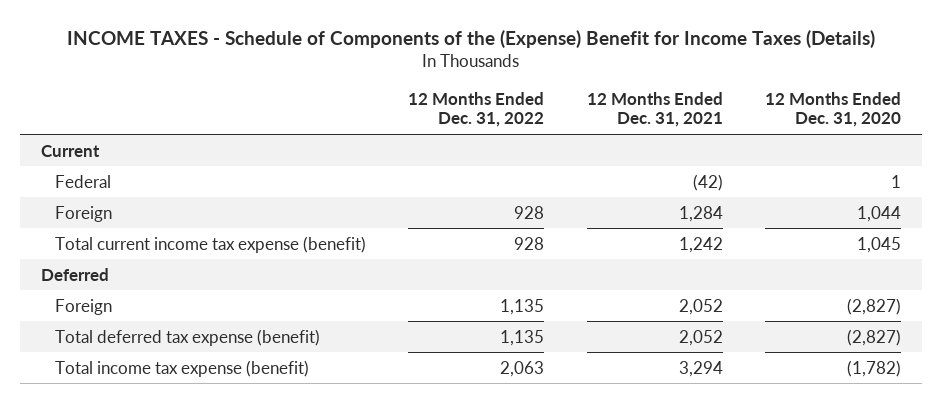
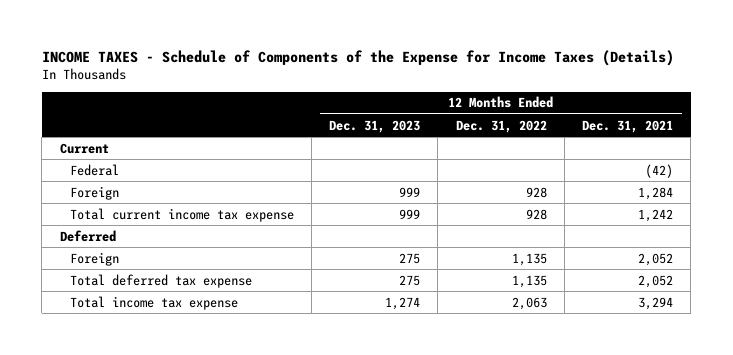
[66,30,875,49] INCOME TAXES - Schedule of Components of the (Expense) Benefit for Income Taxes (Details) -> [41,49,674,66] INCOME TAXES - Schedule of Components of the Expense for Income Taxes (Details)
[765,92,902,128] 12 Months Ended Dec. 31, 2020 -> none
none -> [329,119,421,133] Dec. 31, 2023
[54,235,366,253] Total current income tax expense (benefit) -> [69,207,294,222] Total current income tax expense
[54,328,320,346] Total deferred tax expense (benefit) -> [69,273,252,288] Total deferred tax expense
[54,359,309,377] Total income tax expense (benefit) -> [69,295,238,310] Total income tax expense

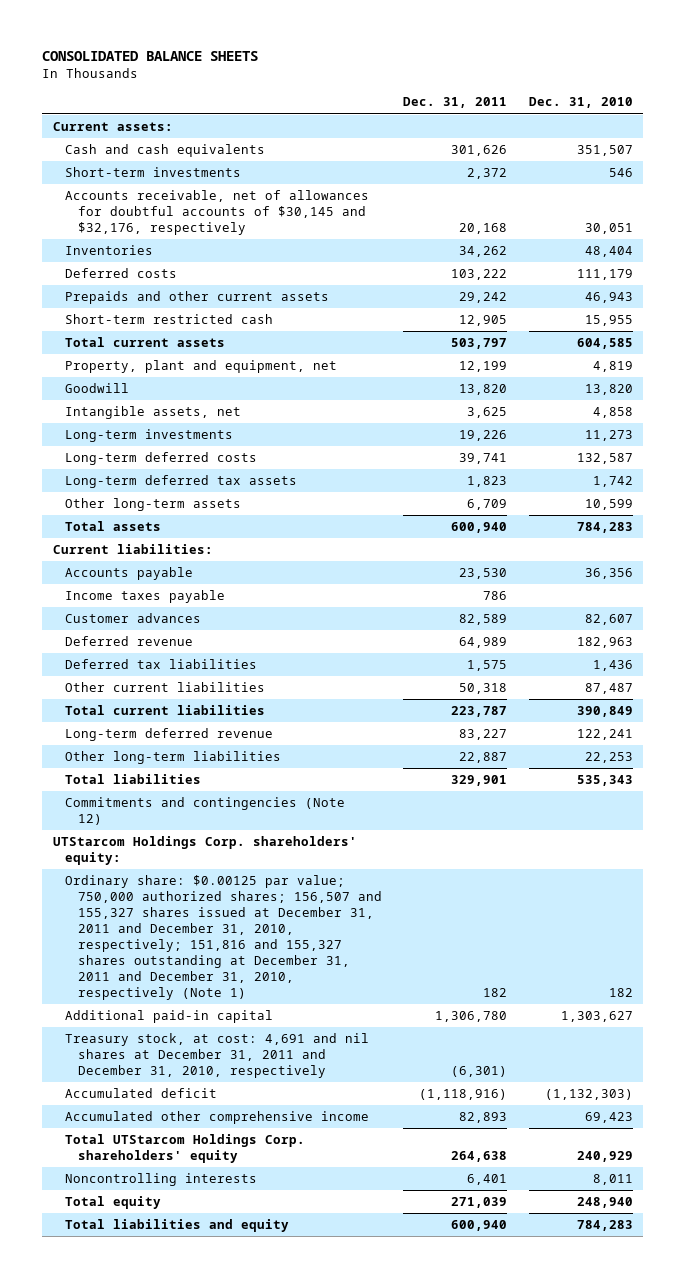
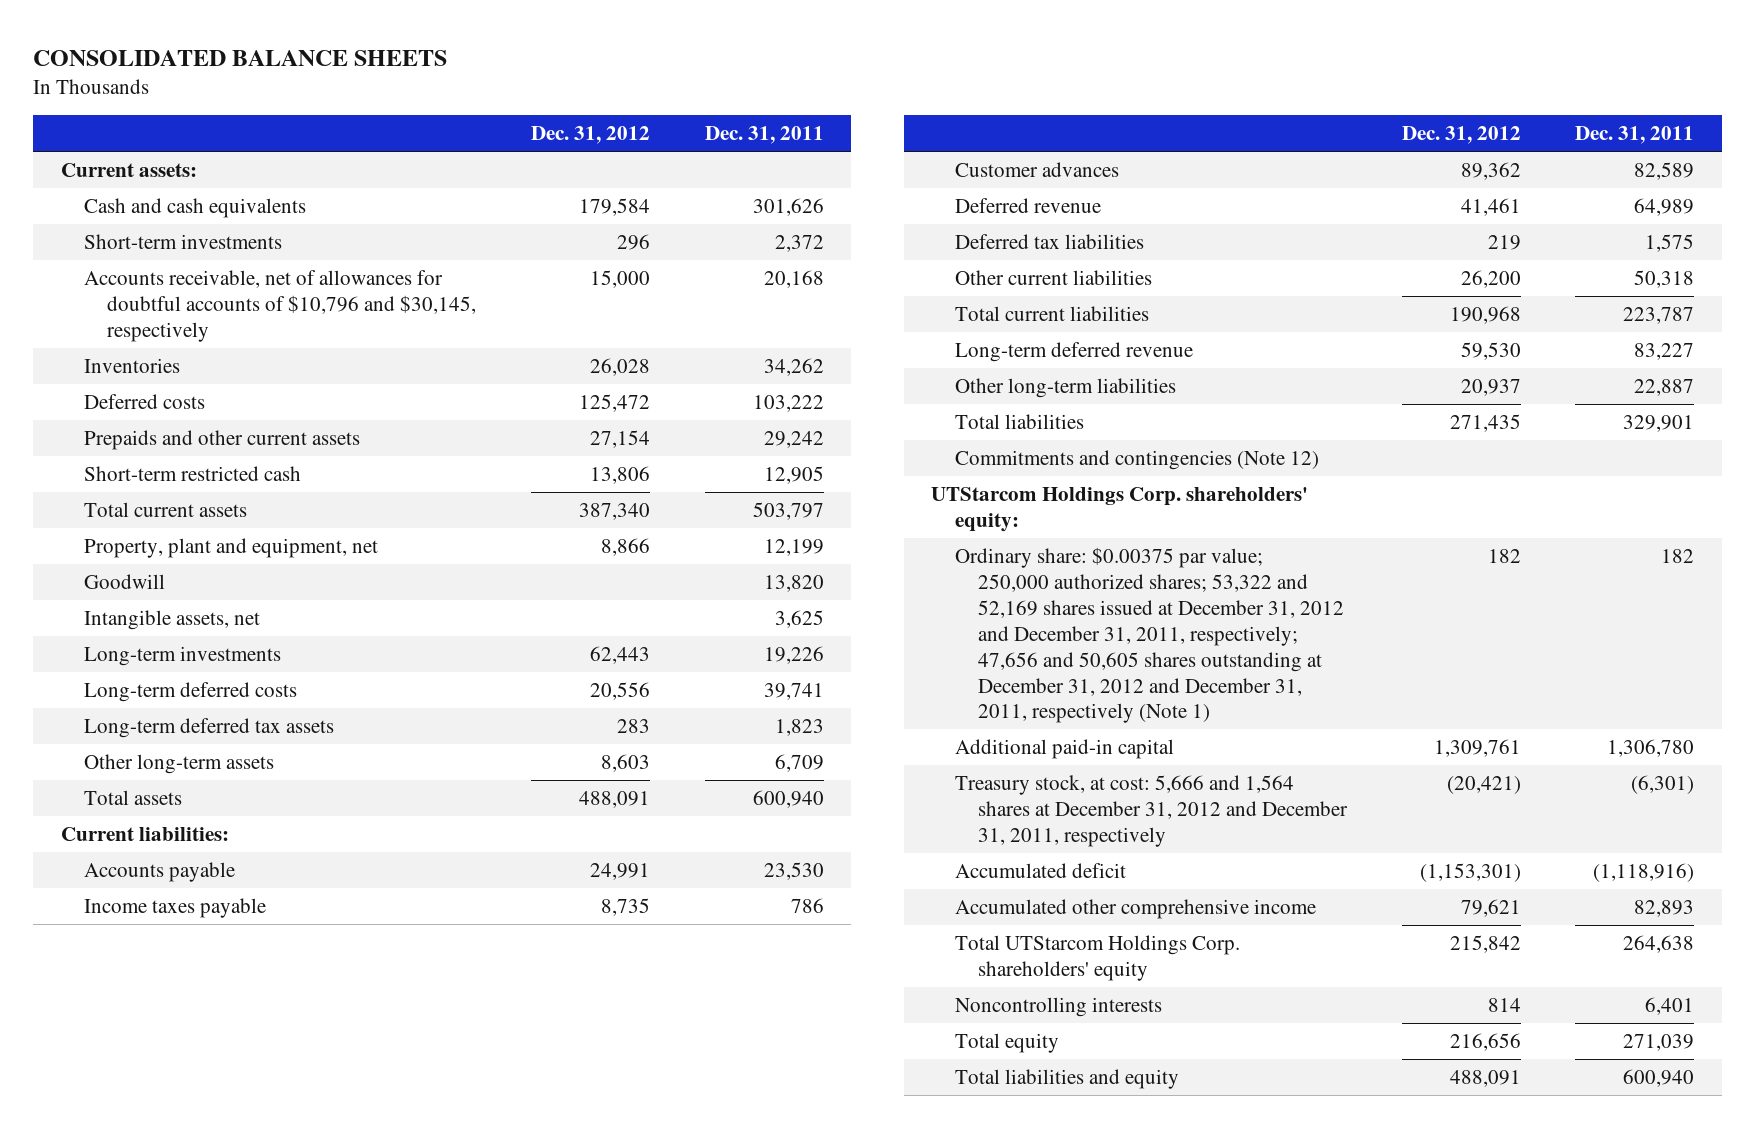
[528,97,633,109] Dec. 31, 2010 -> none
none -> [531,126,651,145] Dec. 31, 2012
[65,190,370,236] Accounts receivable, net of allowances for doubtful accounts of $30,145 and $32,176, respectively -> [84,269,477,342] Accounts receivable, net of allowances for doubtful accounts of $10,796 and $30,145, respectively
[65,875,383,1000] Ordinary share: $0.00125 par value; 750,000 authorized shares; 156,507 and 155,327 shares issued at December 31, 2011 and December 31, 2010, respectively; 151,816 and 155,327 shares outstanding at December 31, 2011 and December 31, 2010, respectively (Note 1) -> [954,546,1344,724] Ordinary share: $0.00375 par value; 250,000 authorized shares; 53,322 and 52,169 shares issued at December 31, 2012 and December 31, 2011, respectively; 47,656 and 50,605 shares outstanding at December 31, 2012 and December 31, 2011, respectively (Note 1)
[65,1033,370,1079] Treasury stock, at cost: 4,691 and nil shares at December 31, 2011 and December 31, 2010, respectively -> [954,774,1348,847] Treasury stock, at cost: 5,666 and 1,564 shares at December 31, 2012 and December 31, 2011, respectively

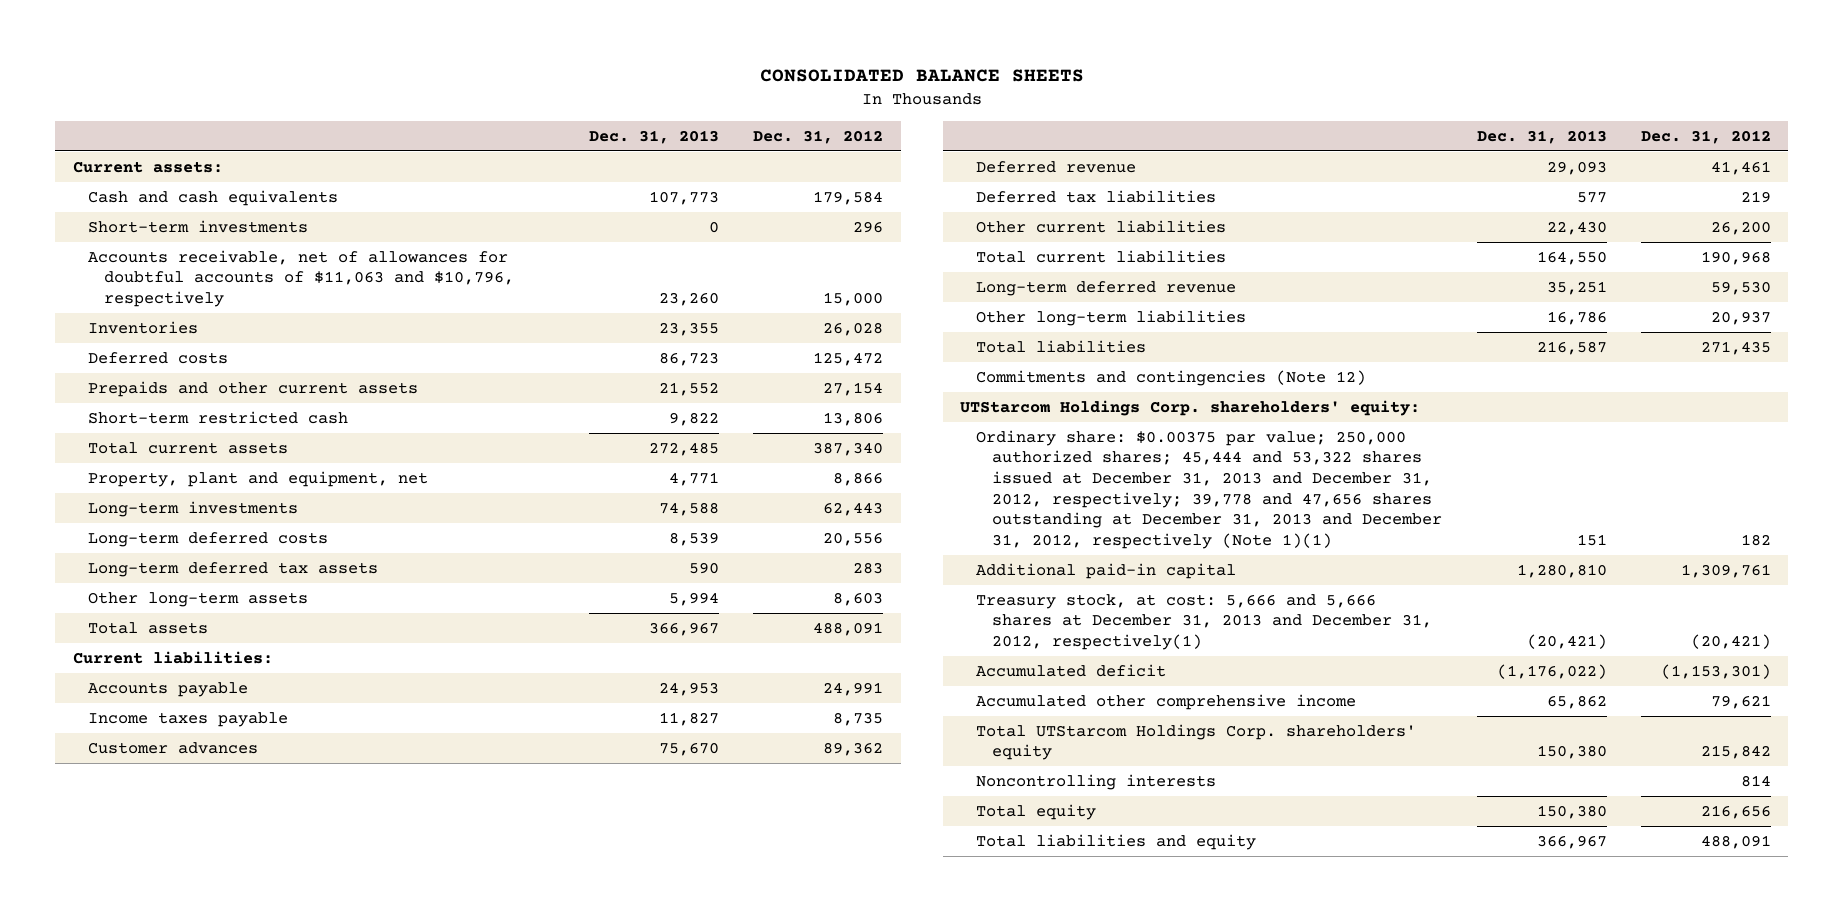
[704,126,824,145] Dec. 31, 2011 -> none
none -> [588,129,719,144] Dec. 31, 2013
[84,269,477,342] Accounts receivable, net of allowances for doubtful accounts of $10,796 and $30,145, respectively -> [88,249,515,307] Accounts receivable, net of allowances for doubtful accounts of $11,063 and $10,796, respectively
[84,573,166,589] Goodwill -> none
[84,609,261,630] Intangible assets, net -> none
[954,546,1344,724] Ordinary share: $0.00375 par value; 250,000 authorized shares; 53,322 and 52,169 shares issued at December 31, 2012 and December 31, 2011, respectively; 47,656 and 50,605 shares outstanding at December 31, 2012 and December 31, 2011, respectively (Note 1) -> [976,429,1443,549] Ordinary share: $0.00375 par value; 250,000 authorized shares; 45,444 and 53,322 shares issued at December 31, 2013 and December 31, 2012, respectively; 39,778 and 47,656 shares outstanding at December 31, 2013 and December 31, 2012, respectively (Note 1)(1)
[954,774,1348,847] Treasury stock, at cost: 5,666 and 1,564 shares at December 31, 2012 and December 31, 2011, respectively -> [976,593,1433,650] Treasury stock, at cost: 5,666 and 5,666 shares at December 31, 2013 and December 31, 2012, respectively(1)

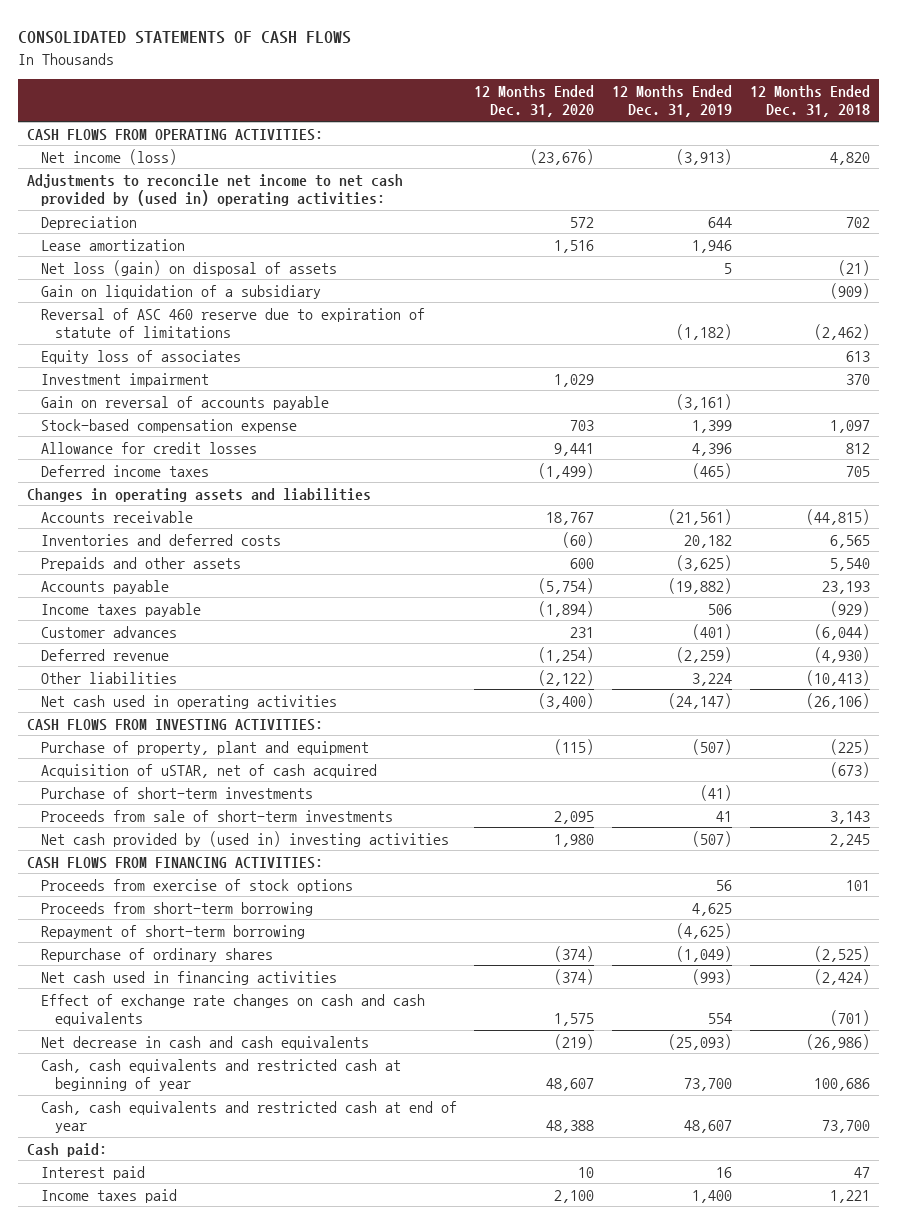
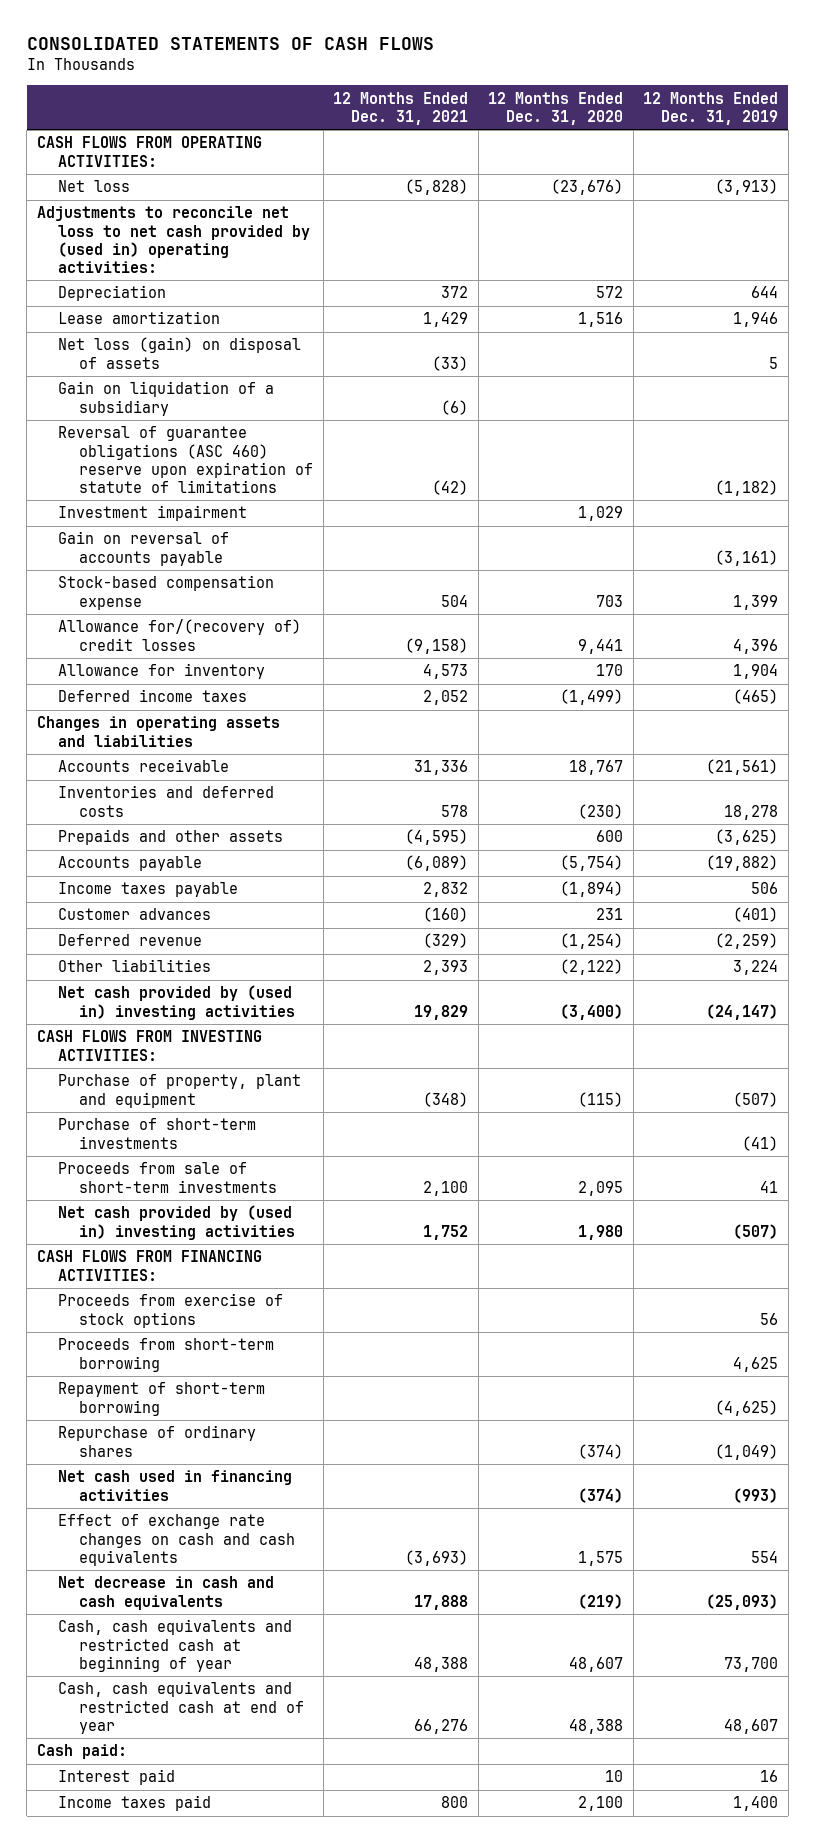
[749,85,870,118] 12 Months Ended Dec. 31, 2018 -> none
none -> [333,91,469,125] 12 Months Ended Dec. 31, 2021
[40,148,177,165] Net income (loss) -> [58,180,131,193] Net loss
[26,173,403,206] Adjustments to reconcile net income to net cash provided by (used in) operating activities: -> [36,206,311,273] Adjustments to reconcile net loss to net cash provided by (used in) operating activities:
[40,349,241,364] Equity loss of associates -> none
[40,307,425,338] Reversal of ASC 460 reserve due to expiration of statute of limitations -> [58,426,314,493] Reversal of guarantee obligations (ASC 460) reserve upon expiration of statute of limitations
[40,441,257,454] Allowance for credit losses -> [58,619,302,651] Allowance for/(recovery of) credit losses
none -> [58,663,266,680] Allowance for inventory
[562,531,595,548] (60) -> [578,803,624,819] (230)
[684,534,733,548] 20,182 -> [724,804,779,820] 18,278
[40,694,337,709] Net cash used in operating activities -> [58,985,296,1020] Net cash provided by (used in) investing activities
[40,763,377,778] Acquisition of uSTAR, net of cash acquired -> none

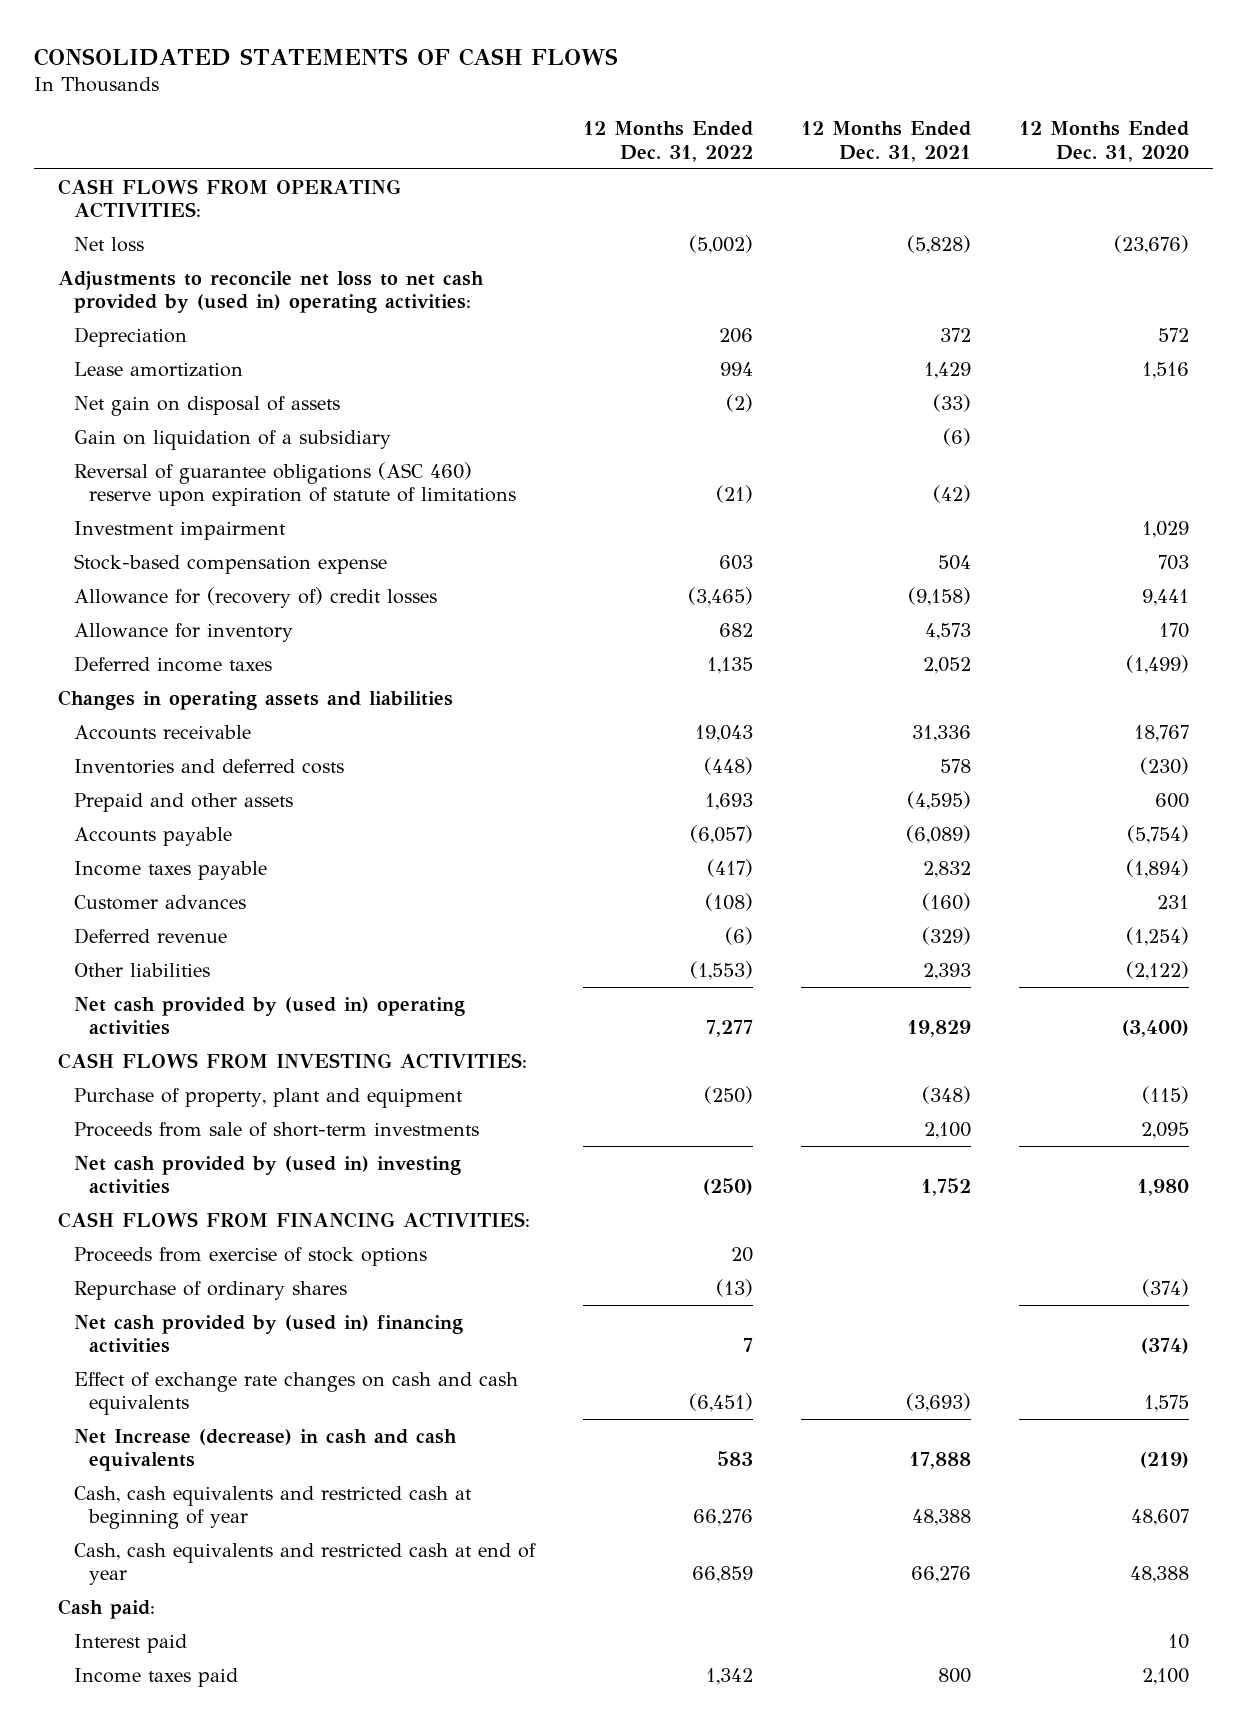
[643,91,779,125] 12 Months Ended Dec. 31, 2019 -> none
none -> [582,120,753,162] 12 Months Ended Dec. 31, 2022
[58,337,302,369] Net loss (gain) on disposal of assets -> [73,395,340,416] Net gain on disposal of assets
[58,531,230,566] Gain on reversal of accounts payable -> none
[58,619,302,651] Allowance for/(recovery of) credit losses -> [73,586,437,608] Allowance for (recovery of) credit losses
[58,829,284,846] Prepaids and other assets -> [73,792,293,812] Prepaid and other assets
[58,985,296,1020] Net cash provided by (used in) investing activities -> [73,996,465,1036] Net cash provided by (used in) operating activities
[58,1118,257,1149] Purchase of short-term investments -> none
[58,1338,275,1372] Proceeds from short-term borrowing -> none
[58,1382,266,1416] Repayment of short-term borrowing -> none
[58,1470,293,1501] Net cash used in financing activities -> [73,1314,463,1354] Net cash provided by (used in) financing activities
[58,1576,275,1610] Net decrease in cash and cash equivalents -> [73,1428,457,1472] Net Increase (decrease) in cash and cash equivalents

